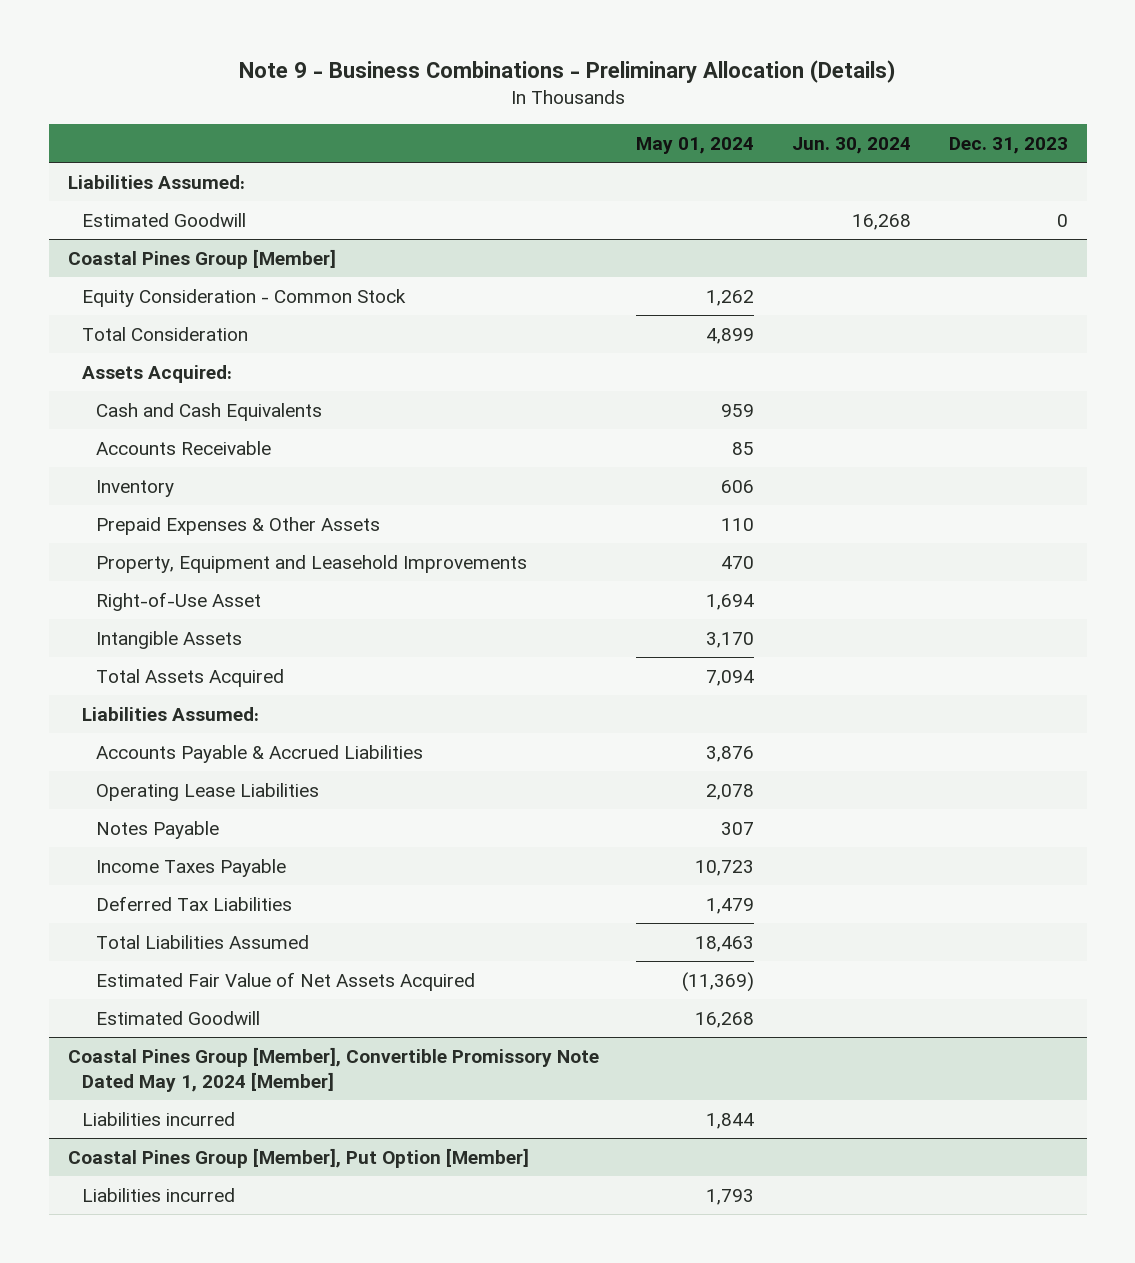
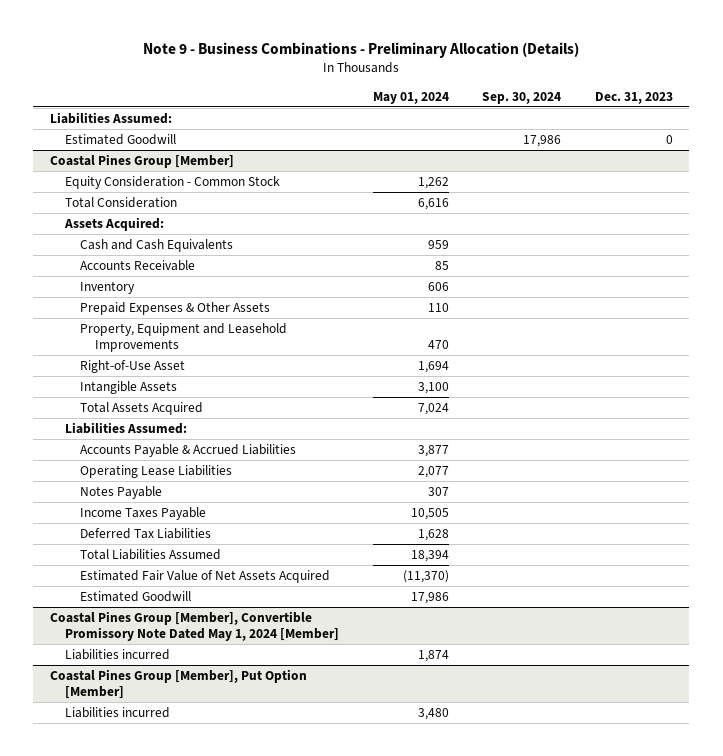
[791,136,911,154] Jun. 30, 2024 -> none
none -> [482,91,562,104] Sep. 30, 2024
[706,328,755,345] 4,899 -> [417,197,449,210] 6,616
[706,632,755,649] 3,170 -> [417,381,449,394] 3,100
[706,670,755,687] 7,094 -> [417,402,449,415] 7,024
[706,746,755,763] 3,876 -> [417,444,449,457] 3,877
[706,784,755,801] 2,078 -> [417,465,449,478] 2,077
[695,860,755,877] 10,723 -> [410,507,449,520] 10,505
[706,898,755,915] 1,479 -> [417,528,449,541] 1,628
[695,936,755,953] 18,463 -> [410,549,449,562] 18,394
[682,972,755,993] (11,369) -> [402,569,449,583] (11,370)
[695,1012,755,1029] 16,268 -> [410,591,449,604] 17,986
[706,1113,755,1130] 1,844 -> [417,649,449,662] 1,874
[706,1189,755,1206] 1,793 -> [417,707,449,720] 3,480

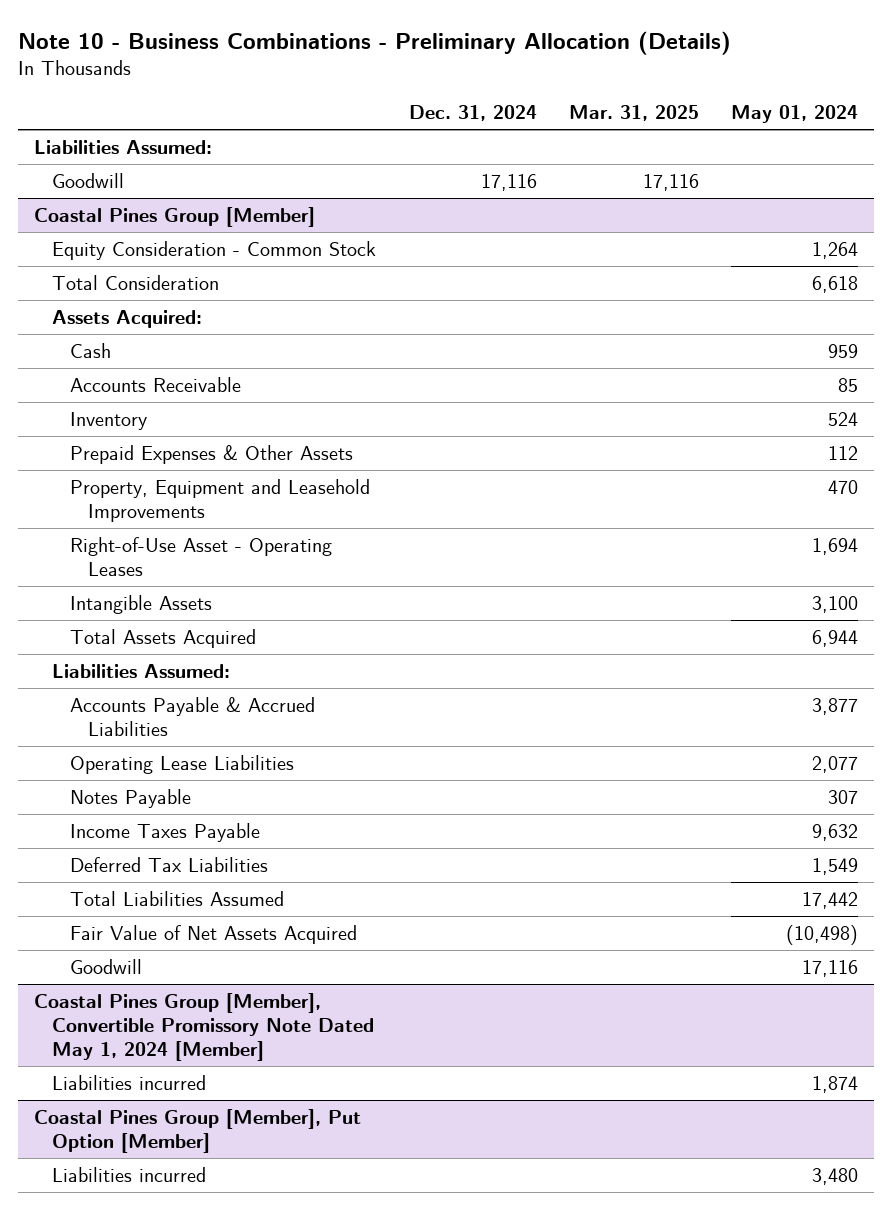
[143,42,580,59] Note 9 - Business Combinations - Preliminary Allocation (Details) -> [18,30,732,55] Note 10 - Business Combinations - Preliminary Allocation (Details)
[482,91,562,104] Sep. 30, 2024 -> none
[594,91,673,104] Dec. 31, 2023 -> none
none -> [408,104,537,121] Dec. 31, 2024
none -> [568,104,699,121] Mar. 31, 2025
[65,133,177,145] Estimated Goodwill -> [52,172,125,188] Goodwill
[417,176,449,189] 1,262 -> [811,241,858,259] 1,264
[417,197,449,210] 6,616 -> [811,275,858,293] 6,618
[80,238,234,252] Cash and Cash Equivalents -> [70,342,112,358] Cash
[427,281,449,291] 606 -> [827,411,858,426] 524
[427,302,449,312] 110 -> [827,445,858,460] 112
[80,359,186,373] Right-of-Use Asset -> [70,536,333,576] Right-of-Use Asset - Operating Leases
[417,402,449,415] 7,024 -> [811,629,858,647] 6,944
[410,507,449,520] 10,505 -> [811,823,858,841] 9,632
[417,528,449,541] 1,628 -> [811,857,858,875] 1,549
[410,549,449,562] 18,394 -> [801,891,858,909] 17,442
[80,569,331,583] Estimated Fair Value of Net Assets Acquired -> [70,924,358,944] Fair Value of Net Assets Acquired
[402,569,449,583] (11,370) -> [785,924,858,945] (10,498)
[80,590,192,602] Estimated Goodwill -> [70,958,143,974] Goodwill
[410,591,449,604] 17,986 -> [801,959,858,977] 17,116

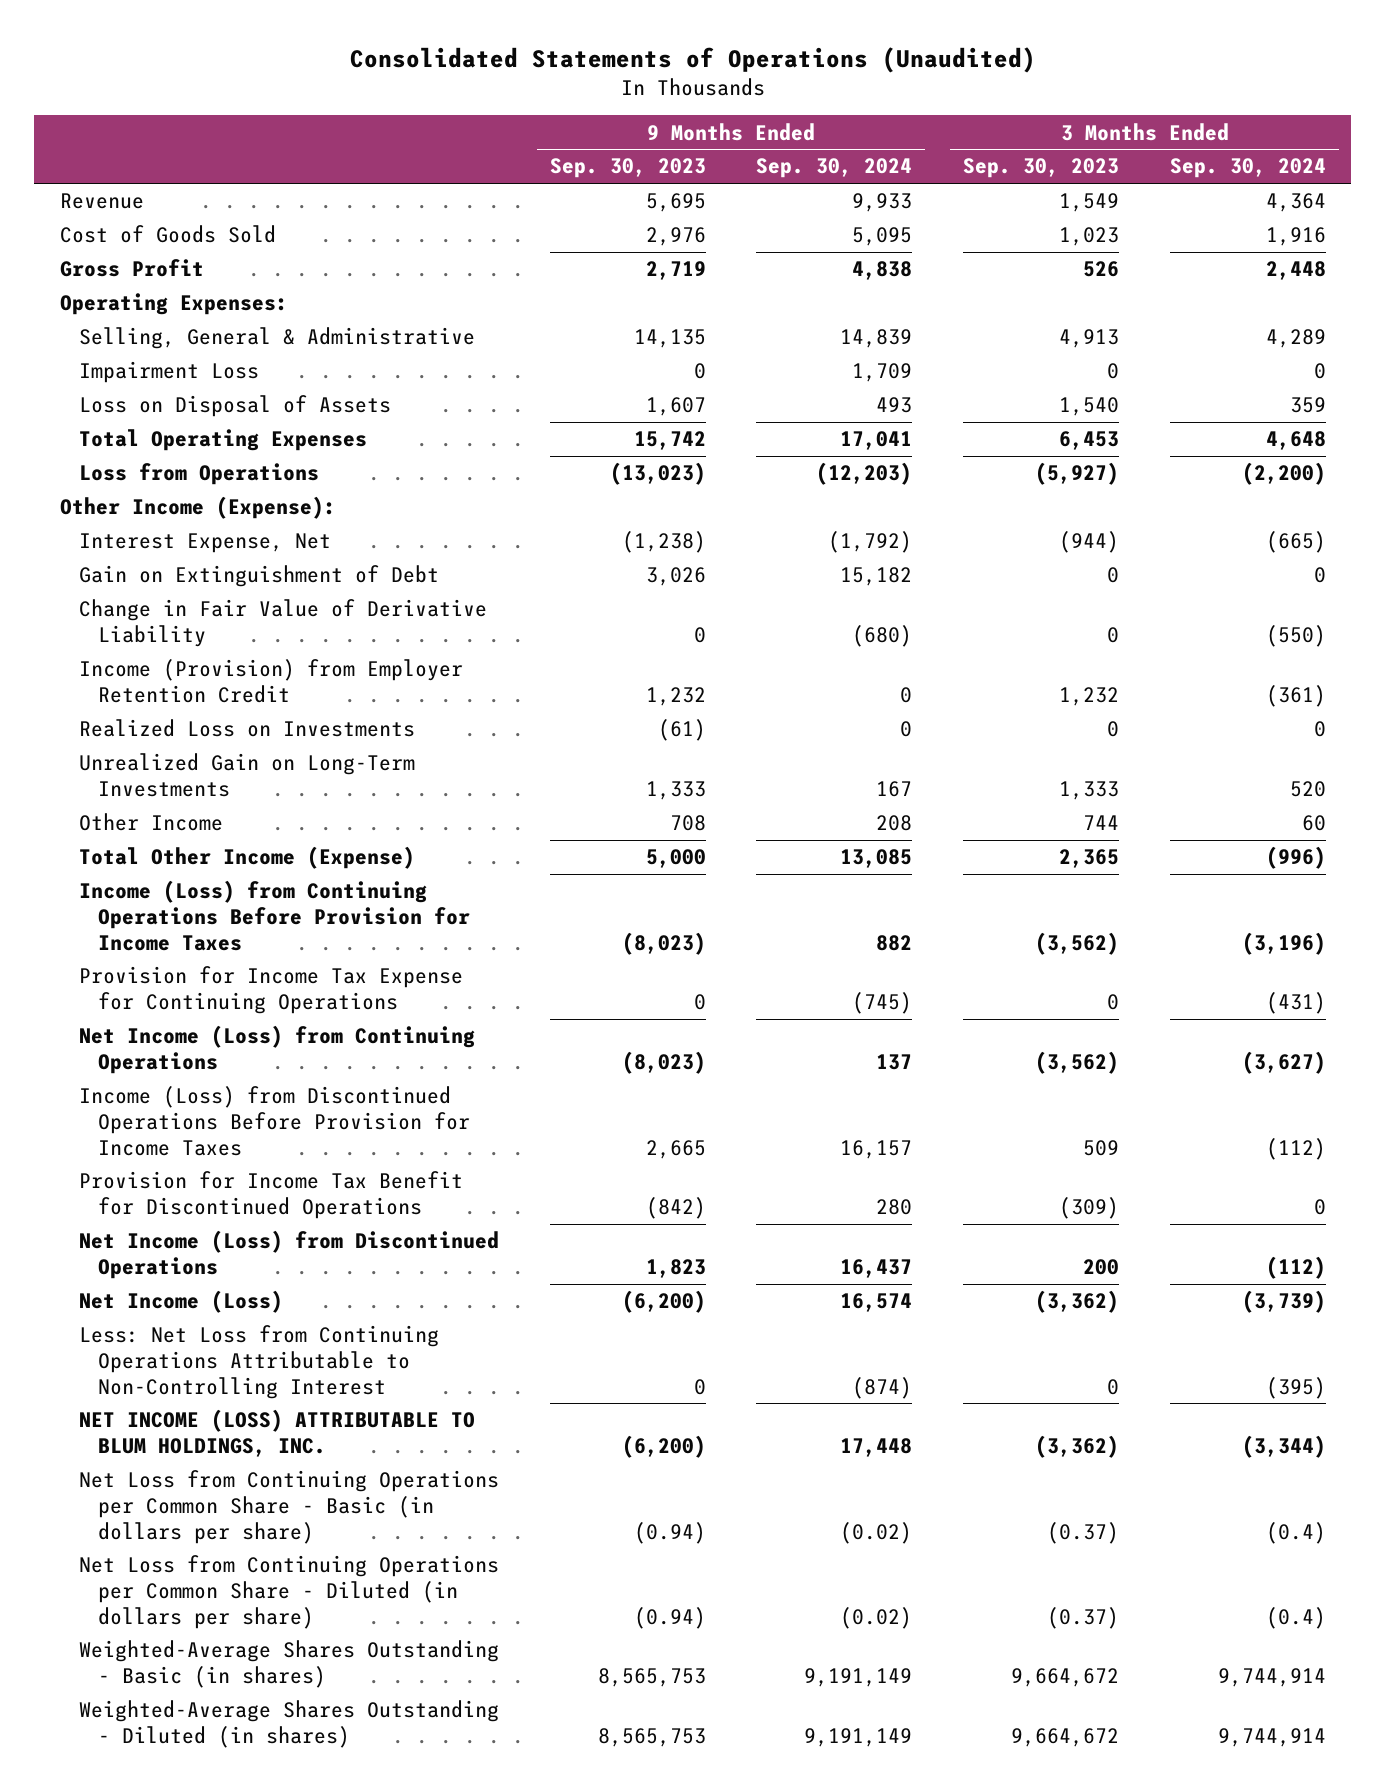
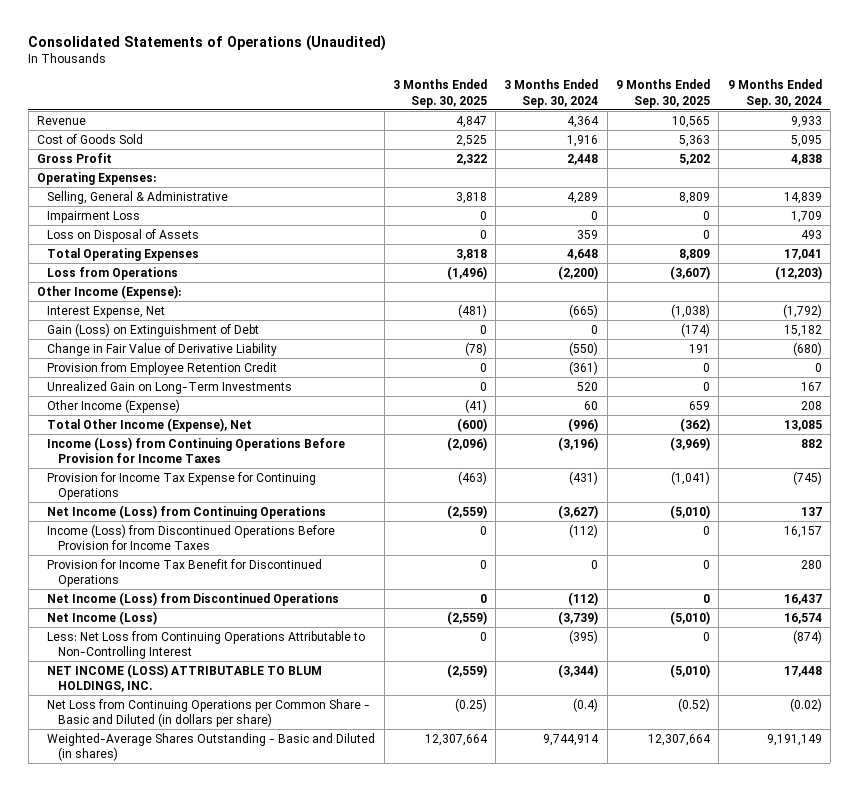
[549,158,706,179] Sep. 30, 2023 -> none
[963,158,1120,179] Sep. 30, 2023 -> none
none -> [392,79,487,108] 3 Months Ended Sep. 30, 2025
none -> [615,79,710,108] 9 Months Ended Sep. 30, 2025
[78,565,439,588] Gain on Extinguishment of Debt -> [47,322,260,337] Gain (Loss) on Extinguishment of Debt
[78,719,415,738] Realized Loss on Investments -> none
[78,659,463,703] Income (Provision) from Employer Retention Credit -> [47,361,278,375] Provision from Employee Retention Credit
[78,813,223,832] Other Income -> [47,398,181,413] Other Income (Expense)
[78,846,415,870] Total Other Income (Expense) -> [47,417,253,432] Total Other Income (Expense), Net
[78,1555,499,1629] Net Loss from Continuing Operations per Common Share - Diluted (in dollars per share) -> none
[78,1700,499,1748] Weighted-Average Shares Outstanding - Diluted (in shares) -> none
[78,1470,499,1544] Net Loss from Continuing Operations per Common Share - Basic (in dollars per share) -> [47,698,371,728] Net Loss from Continuing Operations per Common Share - Basic and Diluted (in dollars per share)
[78,1640,499,1688] Weighted-Average Shares Outstanding - Basic (in shares) -> [47,732,376,762] Weighted-Average Shares Outstanding - Basic and Diluted (in shares)

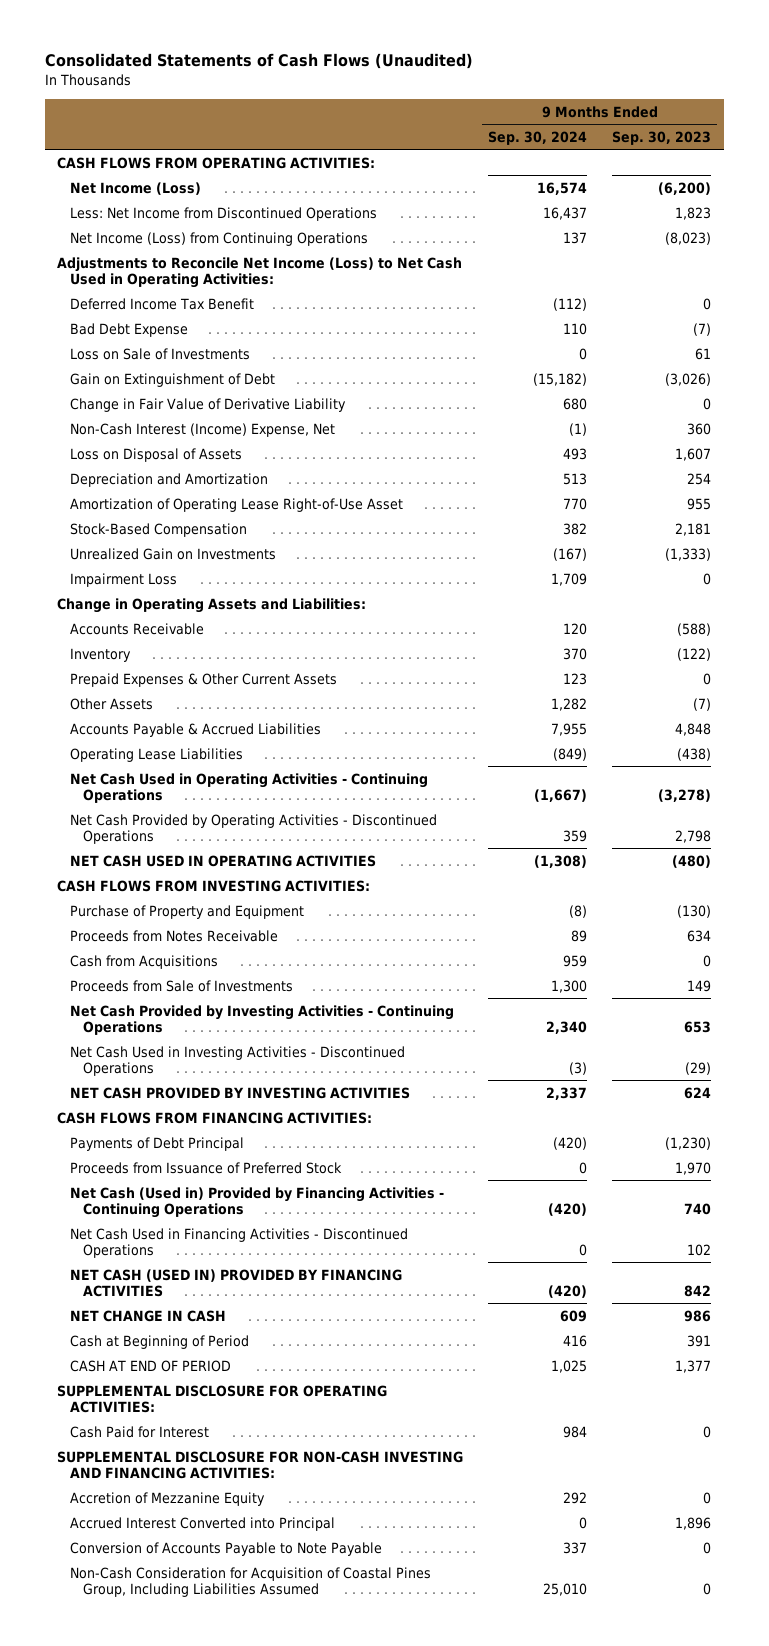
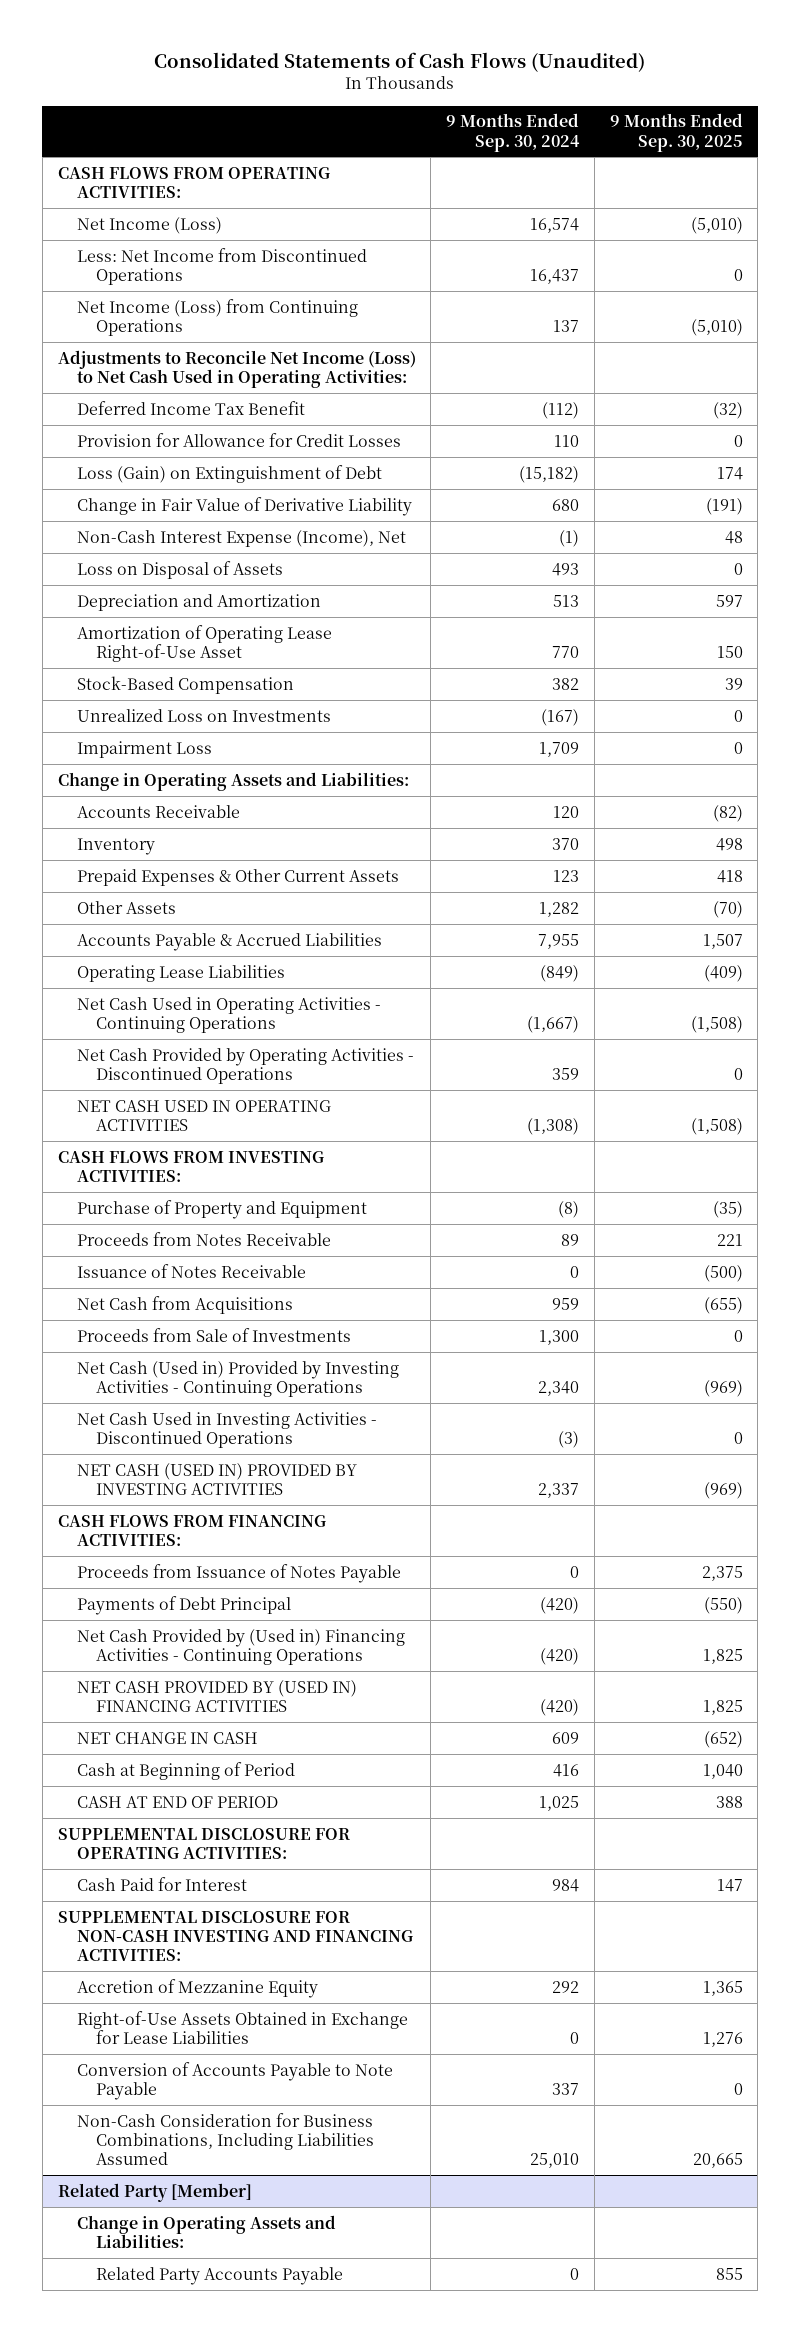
[612,130,712,145] Sep. 30, 2023 -> none
none -> [609,113,743,152] 9 Months Ended Sep. 30, 2025
[70,347,251,360] Loss on Sale of Investments -> none
[70,322,189,337] Bad Debt Expense -> [76,432,401,447] Provision for Allowance for Credit Losses
[70,372,276,387] Gain on Extinguishment of Debt -> [76,464,382,483] Loss (Gain) on Extinguishment of Debt
[70,422,336,437] Non-Cash Interest (Income) Expense, Net -> [76,529,406,547] Non-Cash Interest Expense (Income), Net
[70,547,277,560] Unrealized Gain on Investments -> [76,708,331,722] Unrealized Loss on Investments
none -> [76,1263,306,1278] Issuance of Notes Receivable
[70,954,219,969] Cash from Acquisitions -> [76,1295,293,1314] Net Cash from Acquisitions
[70,1004,455,1035] Net Cash Provided by Investing Activities - Continuing Operations -> [76,1360,399,1397] Net Cash (Used in) Provided by Investing Activities - Continuing Operations
[70,1086,411,1099] NET CASH PROVIDED BY INVESTING ACTIVITIES -> [76,1462,357,1495] NET CASH (USED IN) PROVIDED BY INVESTING ACTIVITIES
none -> [76,1563,401,1583] Proceeds from Issuance of Notes Payable
[70,1161,343,1174] Proceeds from Issuance of Preferred Stock -> none
[70,1227,409,1258] Net Cash Used in Financing Activities - Discontinued Operations -> none
[70,1186,445,1218] Net Cash (Used in) Provided by Financing Activities - Continuing Operations -> [76,1628,405,1665] Net Cash Provided by (Used in) Financing Activities - Continuing Operations
[70,1268,403,1297] NET CASH (USED IN) PROVIDED BY FINANCING ACTIVITIES -> [76,1679,357,1712] NET CASH PROVIDED BY (USED IN) FINANCING ACTIVITIES
[70,1516,336,1531] Accrued Interest Converted into Principal -> none
none -> [76,2010,408,2044] Right-of-Use Assets Obtained in Exchange for Lease Liabilities
[70,1566,432,1597] Non-Cash Consideration for Acquisition of Coastal Pines Group, Including Liabilities Assumed -> [76,2112,375,2166] Non-Cash Consideration for Business Combinations, Including Liabilities Assumed
none -> [57,2182,252,2202] Related Party [Member]
none -> [76,2214,336,2248] Change in Operating Assets and Liabilities:
none -> [96,2266,344,2285] Related Party Accounts Payable

